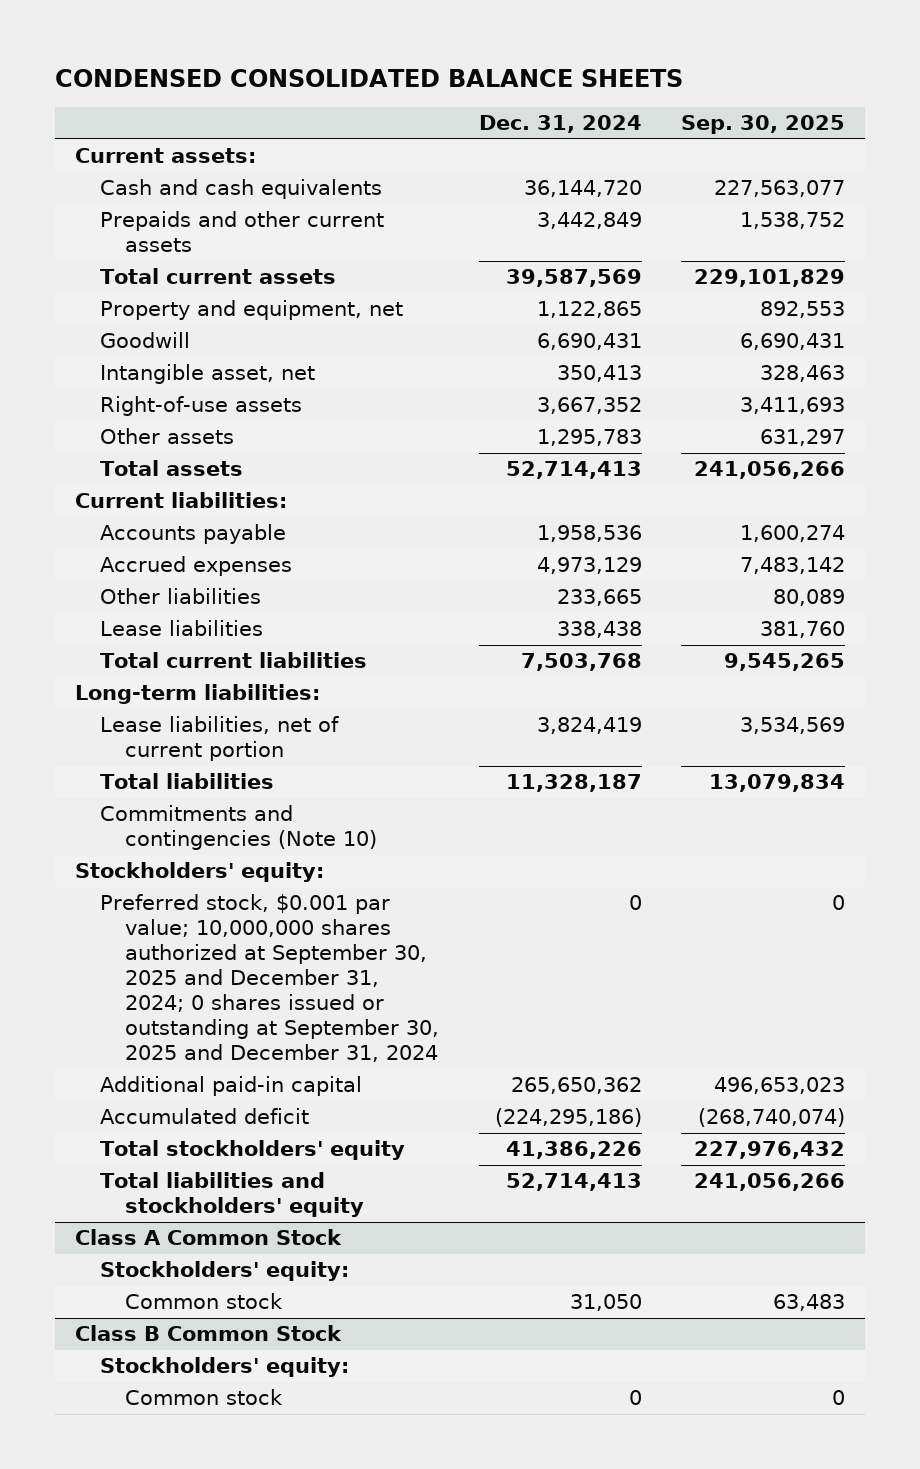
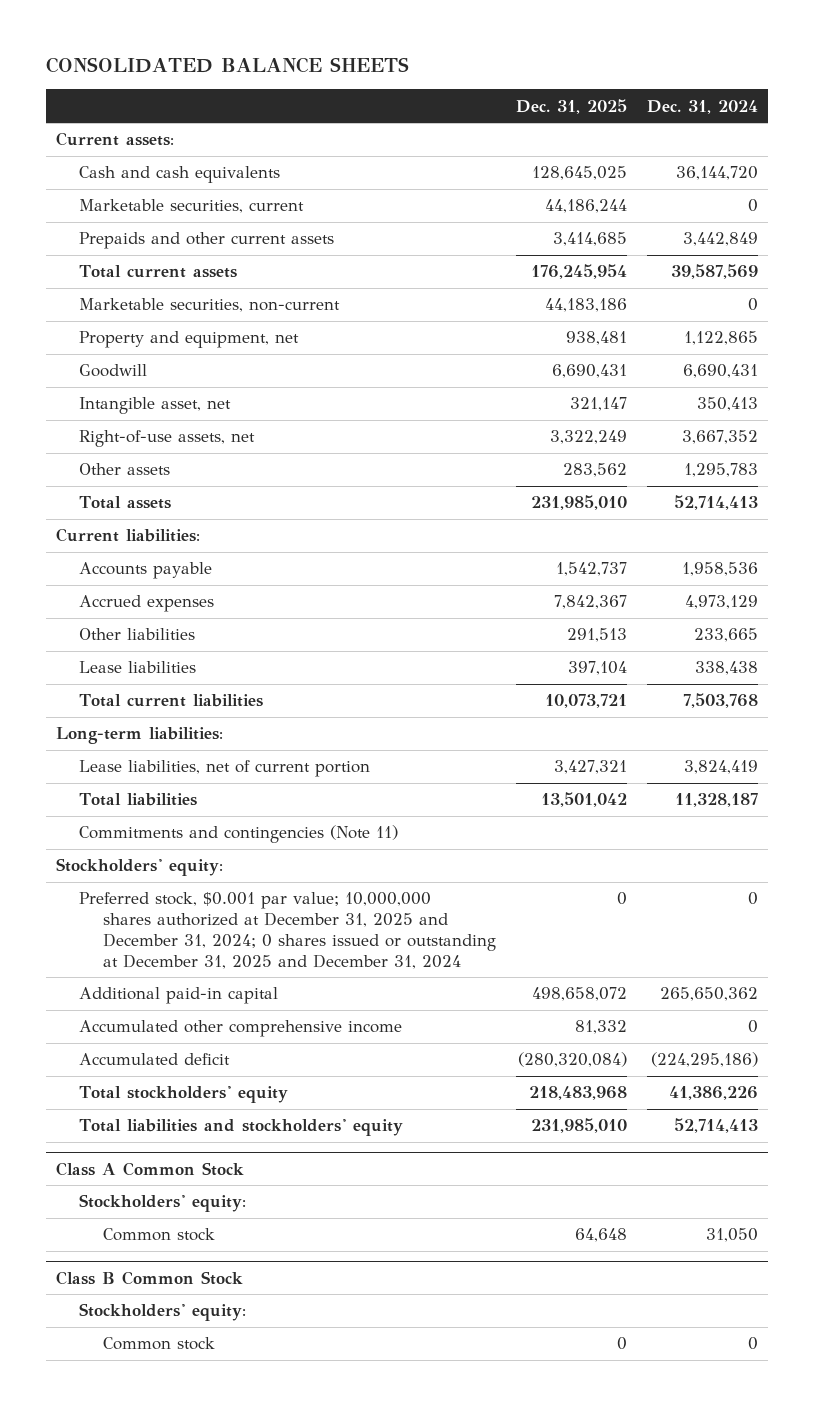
[55,68,684,87] CONDENSED CONSOLIDATED BALANCE SHEETS -> [46,57,410,74] CONSOLIDATED BALANCE SHEETS
[681,115,846,135] Sep. 30, 2025 -> none
none -> [515,98,627,114] Dec. 31, 2025
none -> [79,199,305,214] Marketable securities, current
none -> [79,298,341,313] Marketable securities, non-current
[100,396,303,417] Right-of-use assets -> [79,430,256,448] Right-of-use assets, net
[100,805,378,851] Commitments and contingencies (Note 10) -> [79,825,399,844] Commitments and contingencies (Note 11)
[100,894,440,1063] Preferred stock, $0.001 par value; 10,000,000 shares authorized at September 30, 2025 and December 31, 2024; 0 shares issued or outstanding at September 30, 2025 and December 31, 2024 -> [79,892,496,969] Preferred stock, $0.001 par value; 10,000,000 shares authorized at December 31, 2025 and December 31, 2024; 0 shares issued or outstanding at December 31, 2025 and December 31, 2024
none -> [79,1020,403,1038] Accumulated other comprehensive income

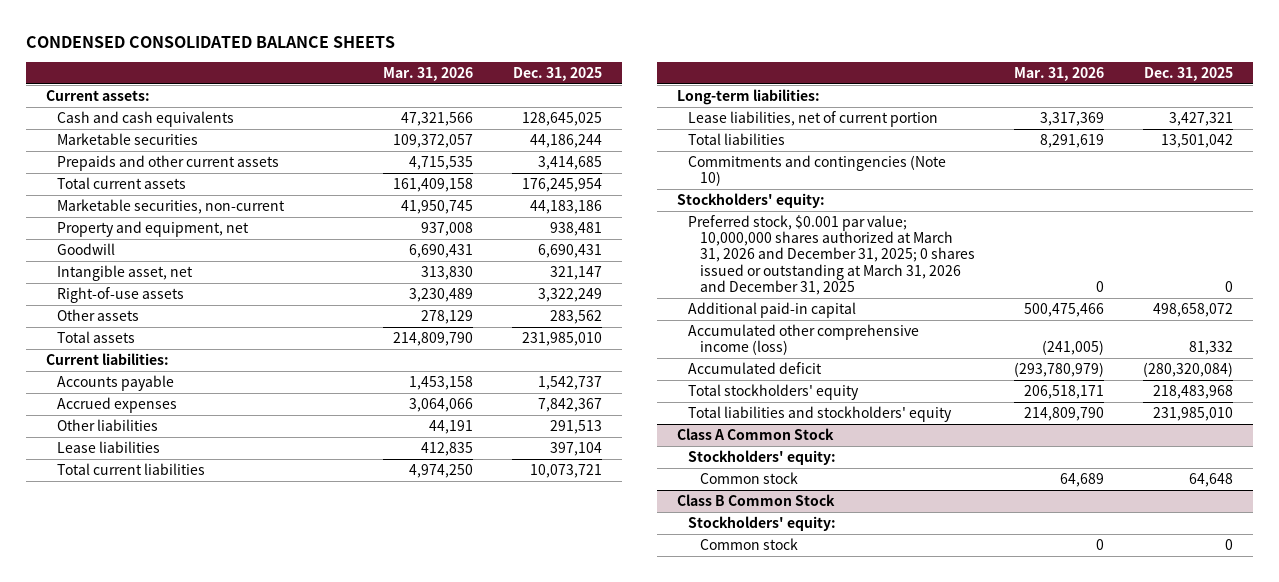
[46,57,410,74] CONSOLIDATED BALANCE SHEETS -> [25,35,395,48] CONDENSED CONSOLIDATED BALANCE SHEETS
[646,99,758,114] Dec. 31, 2024 -> none
none -> [383,66,474,81] Mar. 31, 2026
[79,199,305,214] Marketable securities, current -> [57,133,199,146] Marketable securities
[79,430,256,448] Right-of-use assets, net -> [57,287,185,304] Right-of-use assets
[79,825,399,844] Commitments and contingencies (Note 11) -> [688,155,947,187] Commitments and contingencies (Note 10)
[79,892,496,969] Preferred stock, $0.001 par value; 10,000,000 shares authorized at December 31, 2025 and December 31, 2024; 0 shares issued or outstanding at December 31, 2025 and December 31, 2024 -> [688,215,975,295] Preferred stock, $0.001 par value; 10,000,000 shares authorized at March 31, 2026 and December 31, 2025; 0 shares issued or outstanding at March 31, 2026 and December 31, 2025
[79,1020,403,1038] Accumulated other comprehensive income -> [688,324,920,356] Accumulated other comprehensive income (loss)

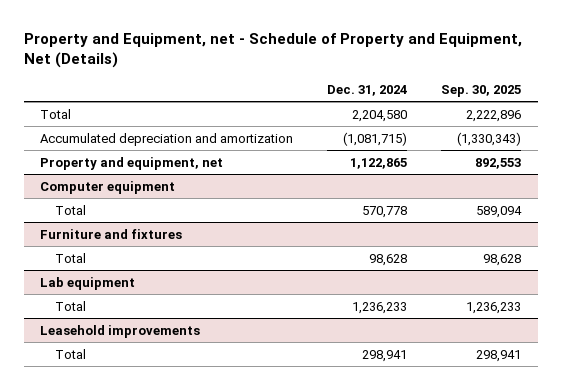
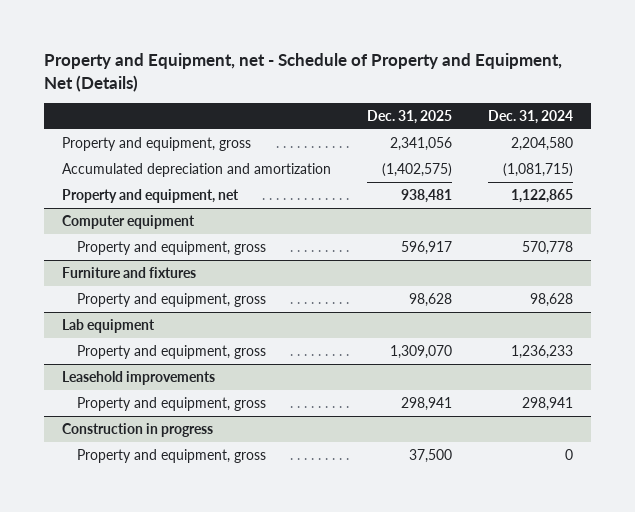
[440,84,521,97] Sep. 30, 2025 -> none
none -> [367,109,453,124] Dec. 31, 2025
[40,108,72,119] Total -> [62,137,252,152] Property and equipment, gross
[54,204,86,215] Total -> [76,241,266,256] Property and equipment, gross
[54,252,86,263] Total -> [76,293,266,308] Property and equipment, gross
[54,300,86,311] Total -> [76,345,266,360] Property and equipment, gross
[54,348,86,359] Total -> [76,397,266,412] Property and equipment, gross
none -> [62,423,214,438] Construction in progress
none -> [76,449,266,464] Property and equipment, gross

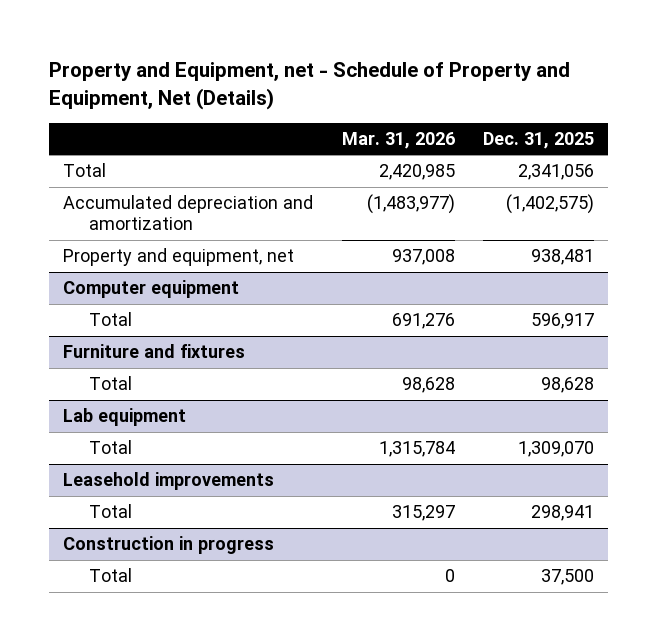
[488,109,574,124] Dec. 31, 2024 -> none
none -> [341,132,455,150] Mar. 31, 2026
[62,137,252,152] Property and equipment, gross -> [63,163,107,178] Total
[76,241,266,256] Property and equipment, gross -> [88,312,132,327] Total
[76,293,266,308] Property and equipment, gross -> [88,376,132,391] Total
[76,345,266,360] Property and equipment, gross -> [88,440,132,455] Total
[76,397,266,412] Property and equipment, gross -> [88,504,132,519] Total
[76,449,266,464] Property and equipment, gross -> [88,568,132,583] Total

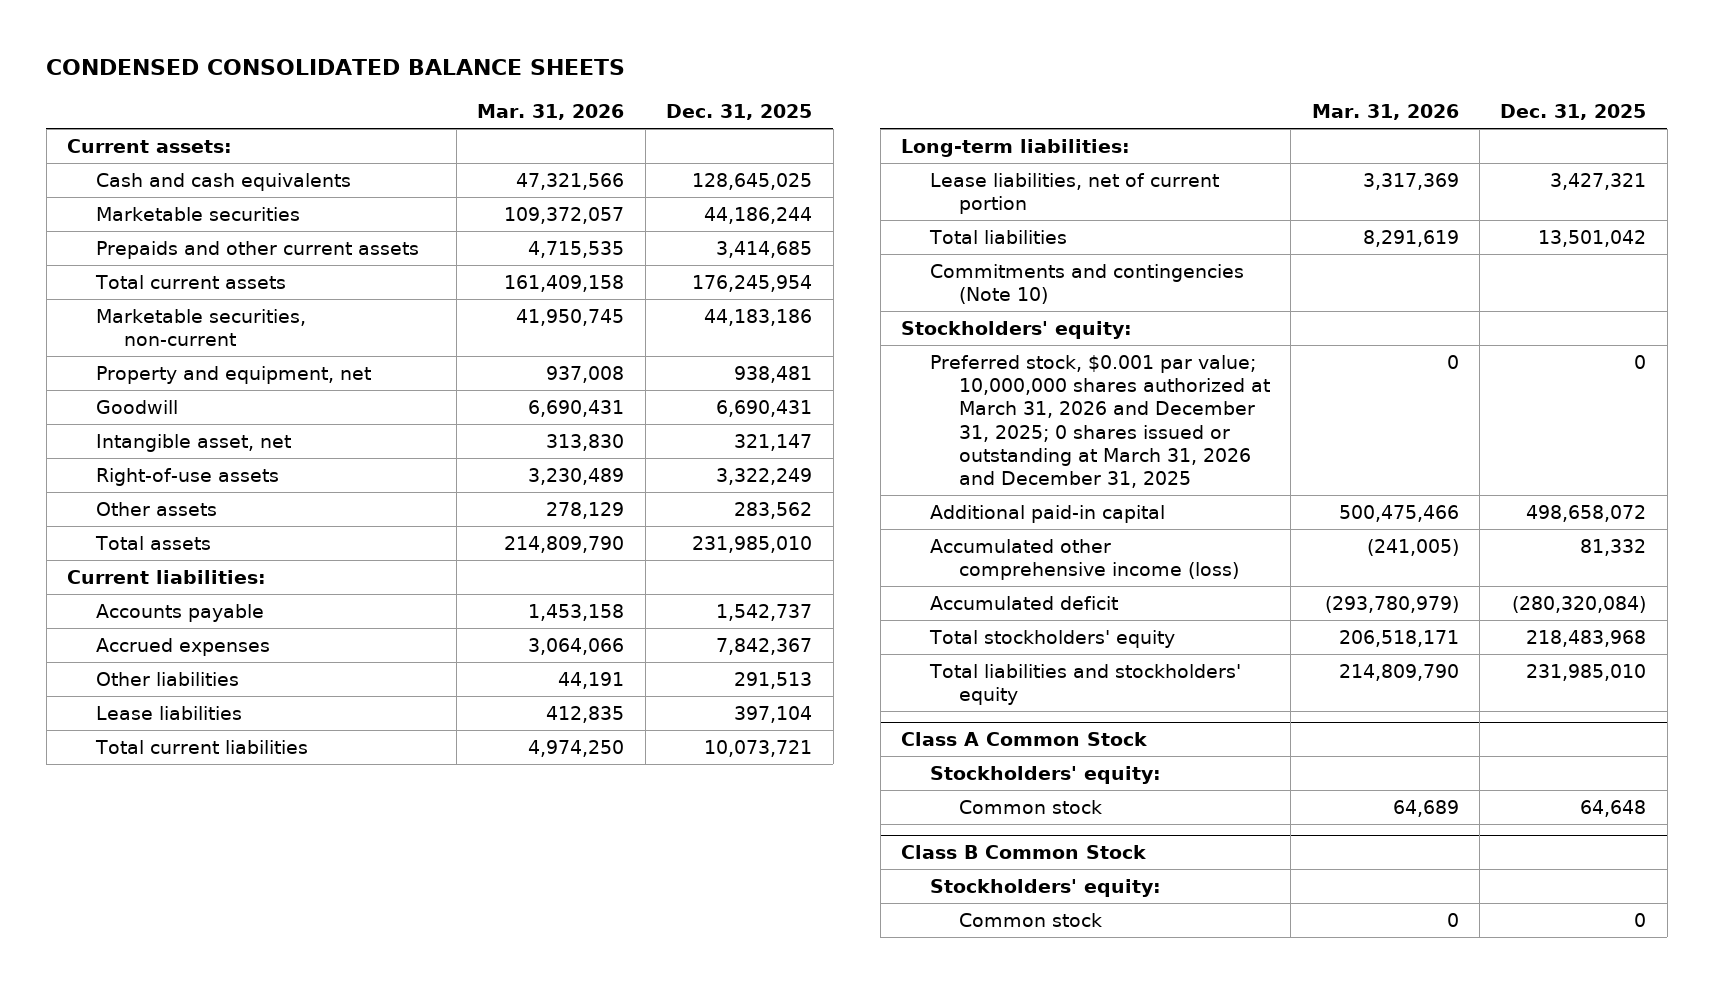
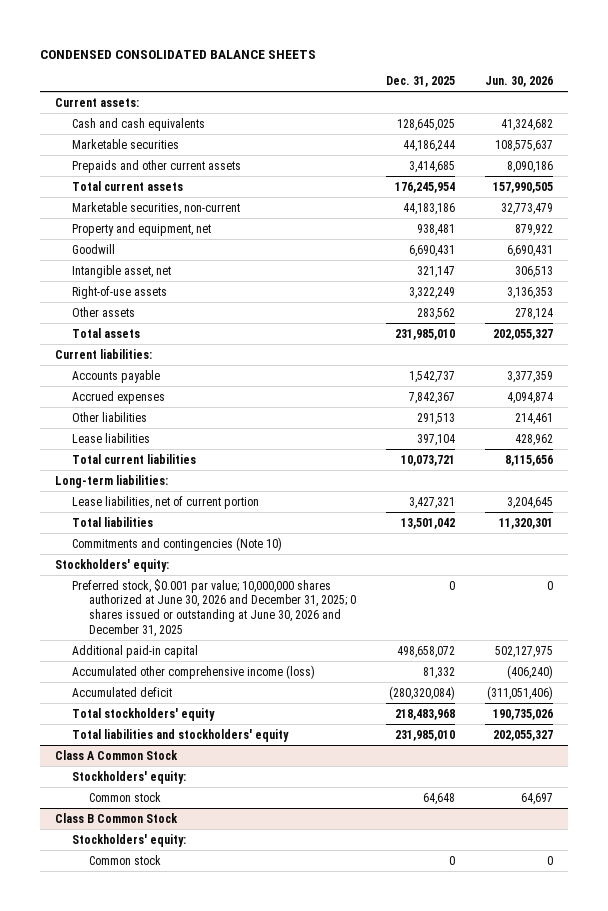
[477,104,625,121] Mar. 31, 2026 -> none
none -> [485,76,554,88] Jun. 30, 2026
[929,354,1270,489] Preferred stock, $0.001 par value; 10,000,000 shares authorized at March 31, 2026 and December 31, 2025; 0 shares issued or outstanding at March 31, 2026 and December 31, 2025 -> [72,578,357,638] Preferred stock, $0.001 par value; 10,000,000 shares authorized at June 30, 2026 and December 31, 2025; 0 shares issued or outstanding at June 30, 2026 and December 31, 2025

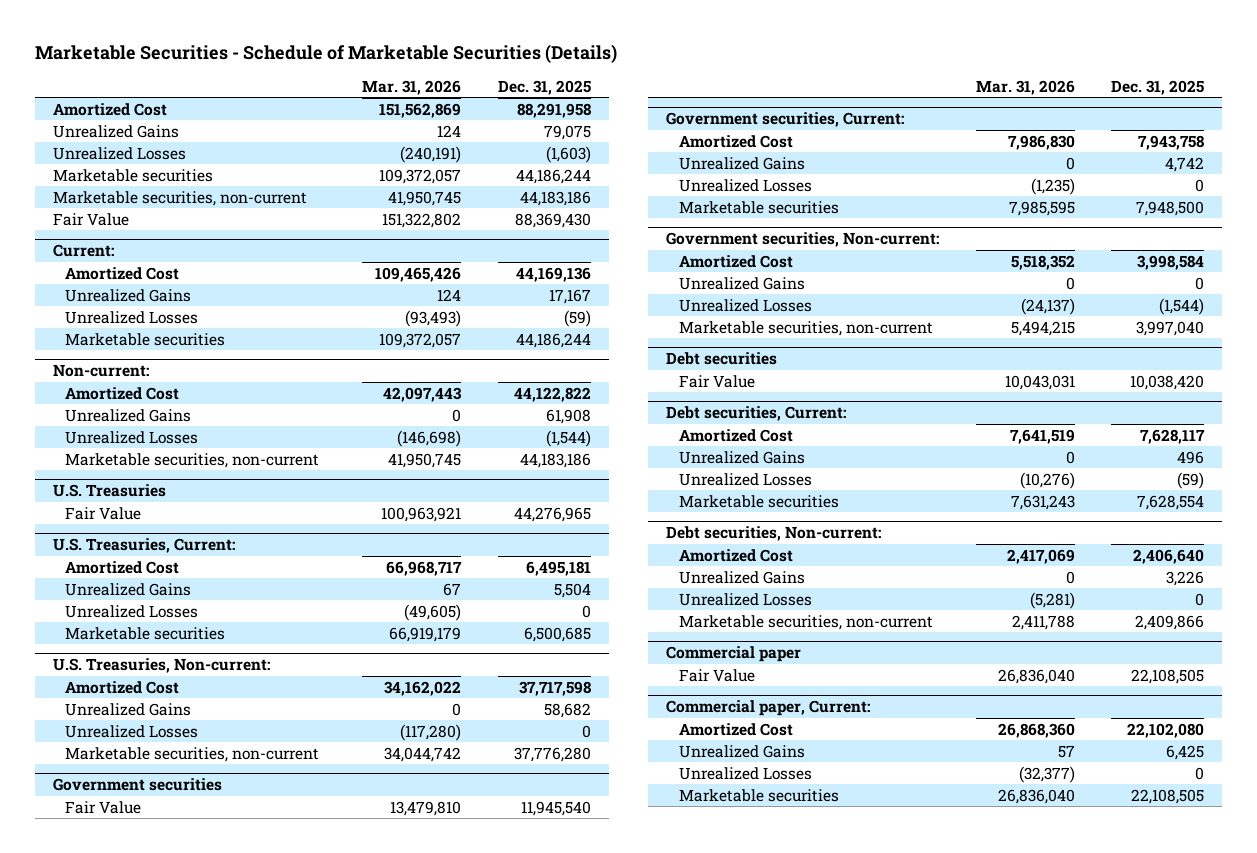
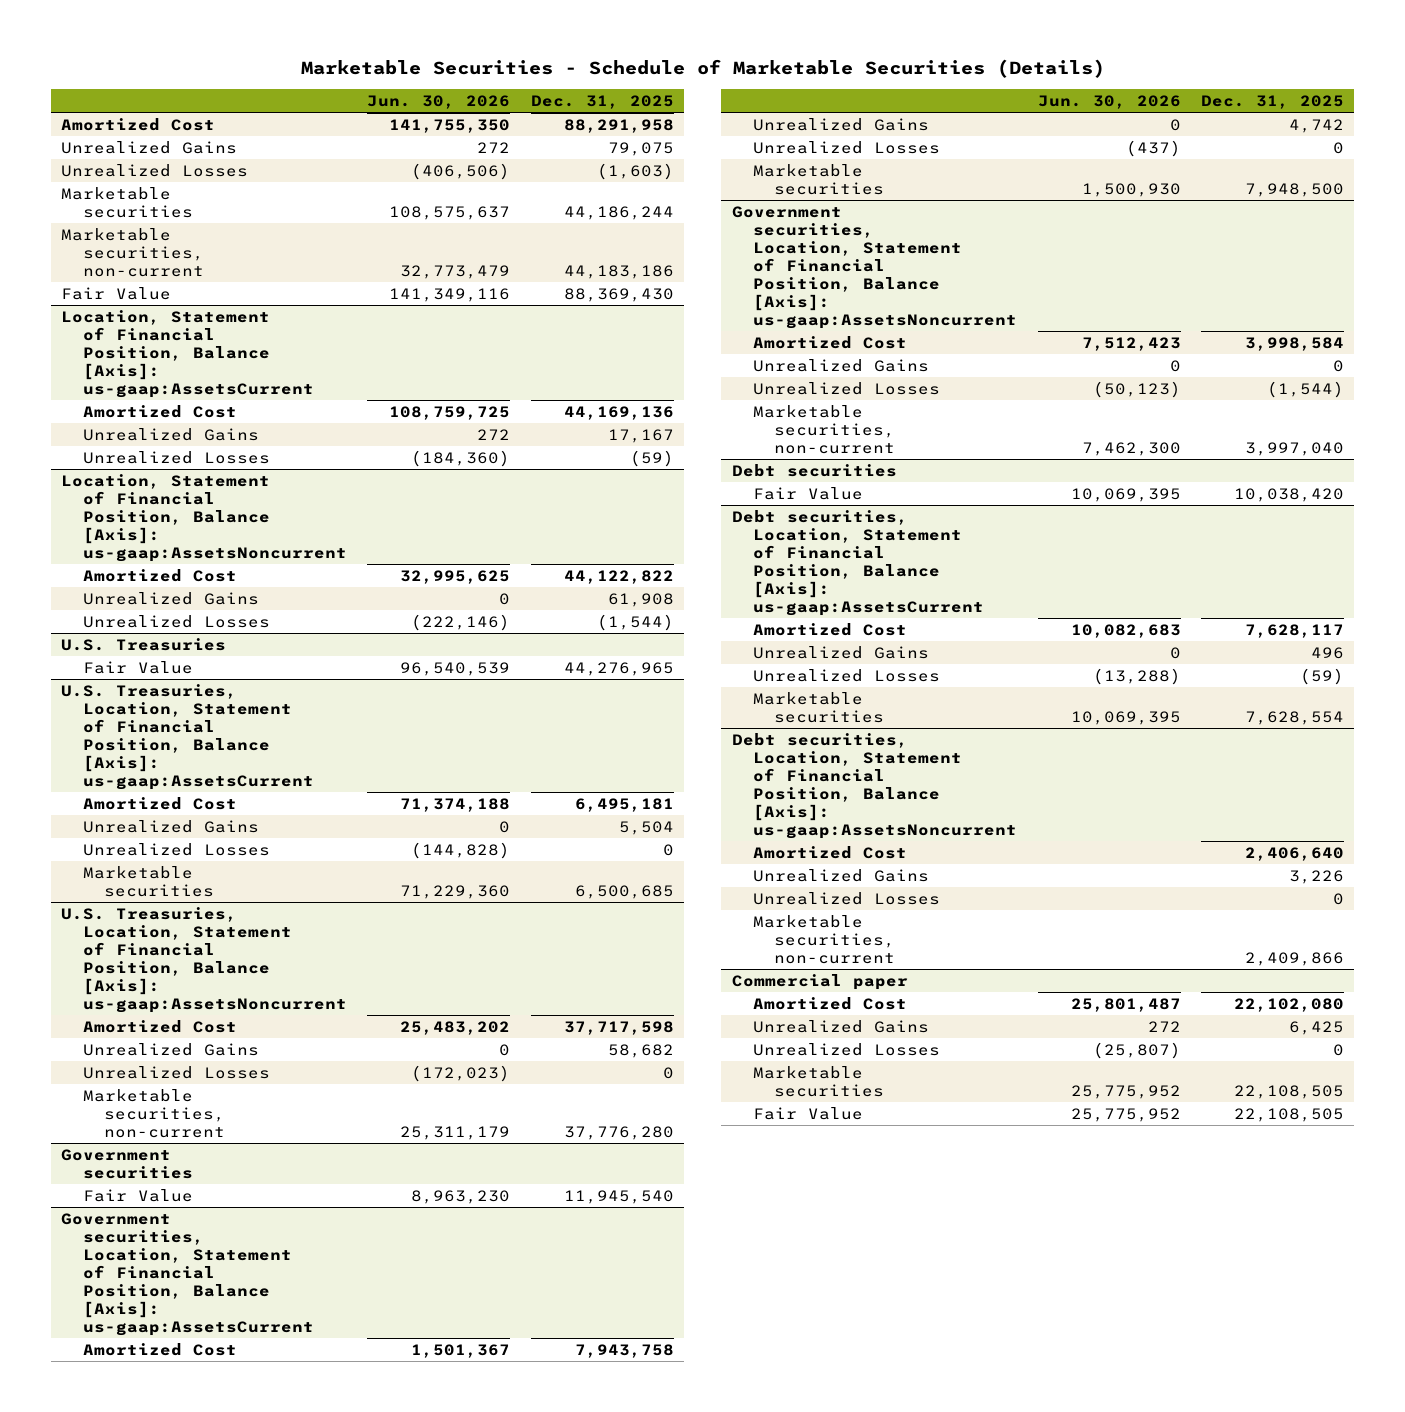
[362,79,462,95] Mar. 31, 2026 -> none
none -> [367,94,511,109] Jun. 30, 2026
[52,243,114,257] Current: -> none
none -> [61,309,314,399] Location, Statement of Financial Position, Balance [Axis]: us-gaap:AssetsCurrent
[65,332,226,346] Marketable securities -> none
[52,363,149,377] Non-current: -> none
none -> [61,473,347,563] Location, Statement of Financial Position, Balance [Axis]: us-gaap:AssetsNoncurrent
[65,452,320,468] Marketable securities, non-current -> none
[52,537,235,553] U.S. Treasuries, Current: -> none
none -> [61,683,314,791] U.S. Treasuries, Location, Statement of Financial Position, Balance [Axis]: us-gaap:AssetsCurrent
[52,657,270,673] U.S. Treasuries, Non-current: -> none
none -> [61,906,347,1014] U.S. Treasuries, Location, Statement of Financial Position, Balance [Axis]: us-gaap:AssetsNoncurrent
[666,111,905,127] Government securities, Current: -> none
none -> [61,1212,314,1337] Government securities, Location, Statement of Financial Position, Balance [Axis]: us-gaap:AssetsCurrent
[666,231,940,247] Government securities, Non-current: -> none
none -> [731,205,1018,330] Government securities, Location, Statement of Financial Position, Balance [Axis]: us-gaap:AssetsNoncurrent
[666,405,847,421] Debt securities, Current: -> none
none -> [731,509,985,617] Debt securities, Location, Statement of Financial Position, Balance [Axis]: us-gaap:AssetsCurrent
[666,525,882,541] Debt securities, Non-current: -> none
none -> [731,732,1018,840] Debt securities, Location, Statement of Financial Position, Balance [Axis]: us-gaap:AssetsNoncurrent
[666,699,871,716] Commercial paper, Current: -> none
[678,668,755,682] Fair Value -> [753,1106,864,1120] Fair Value

